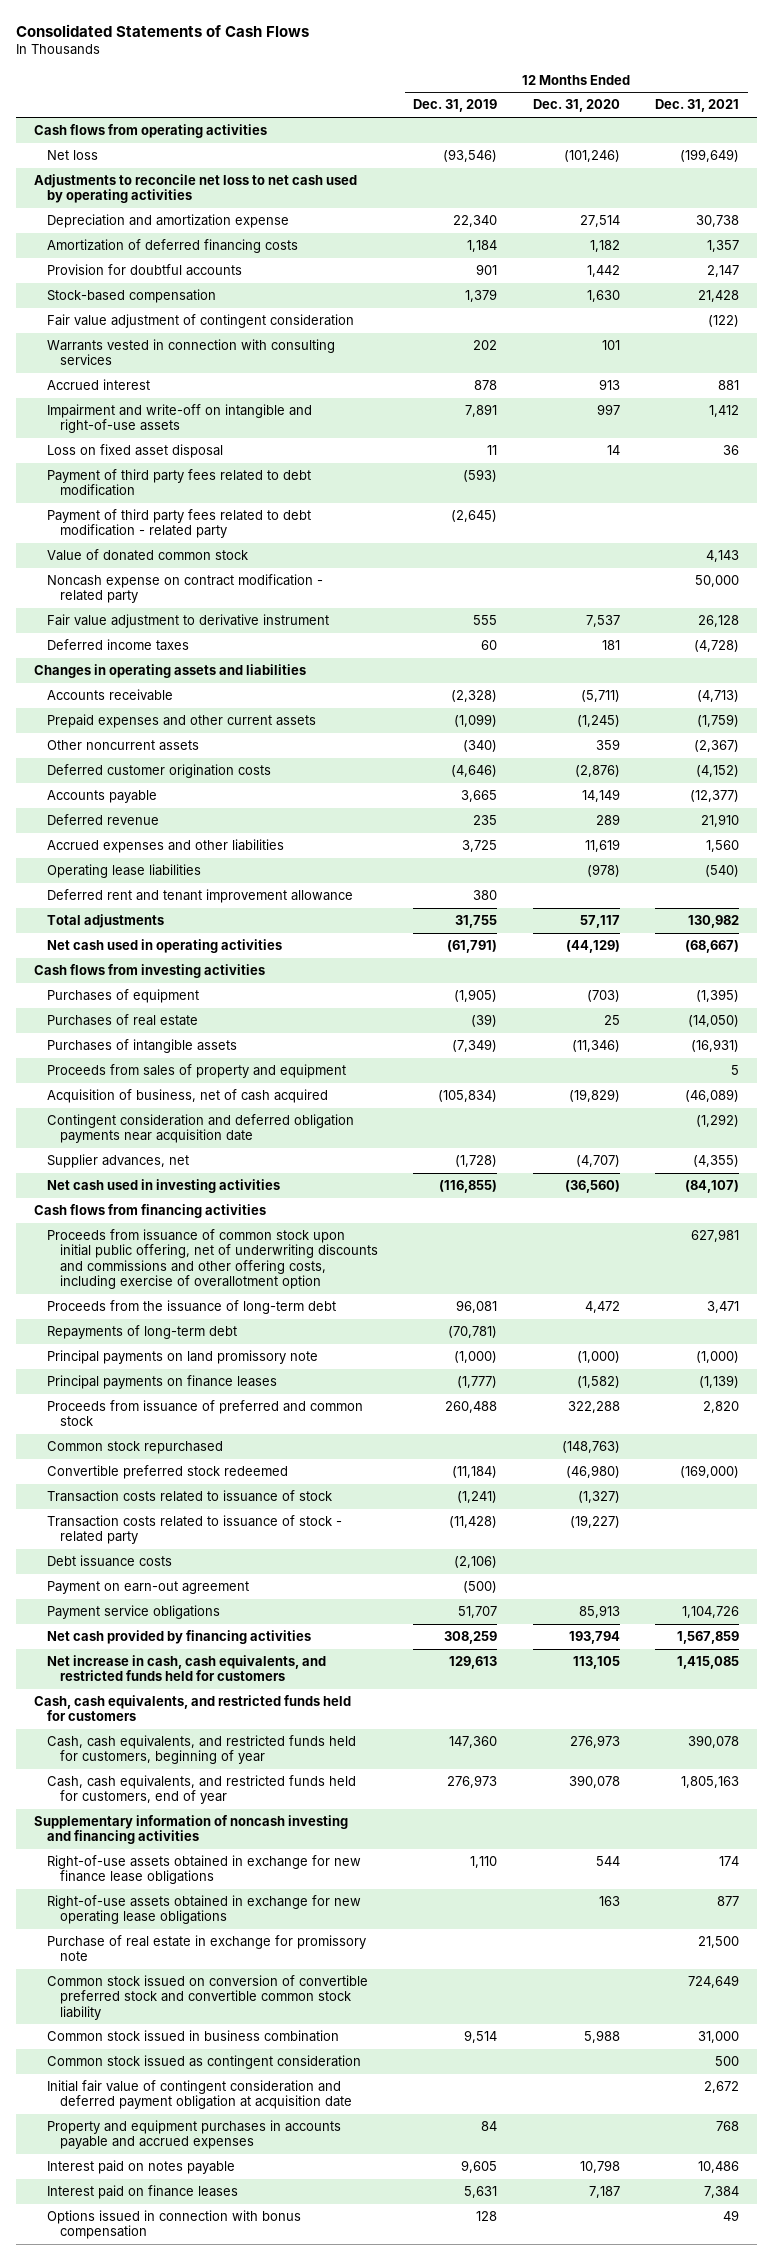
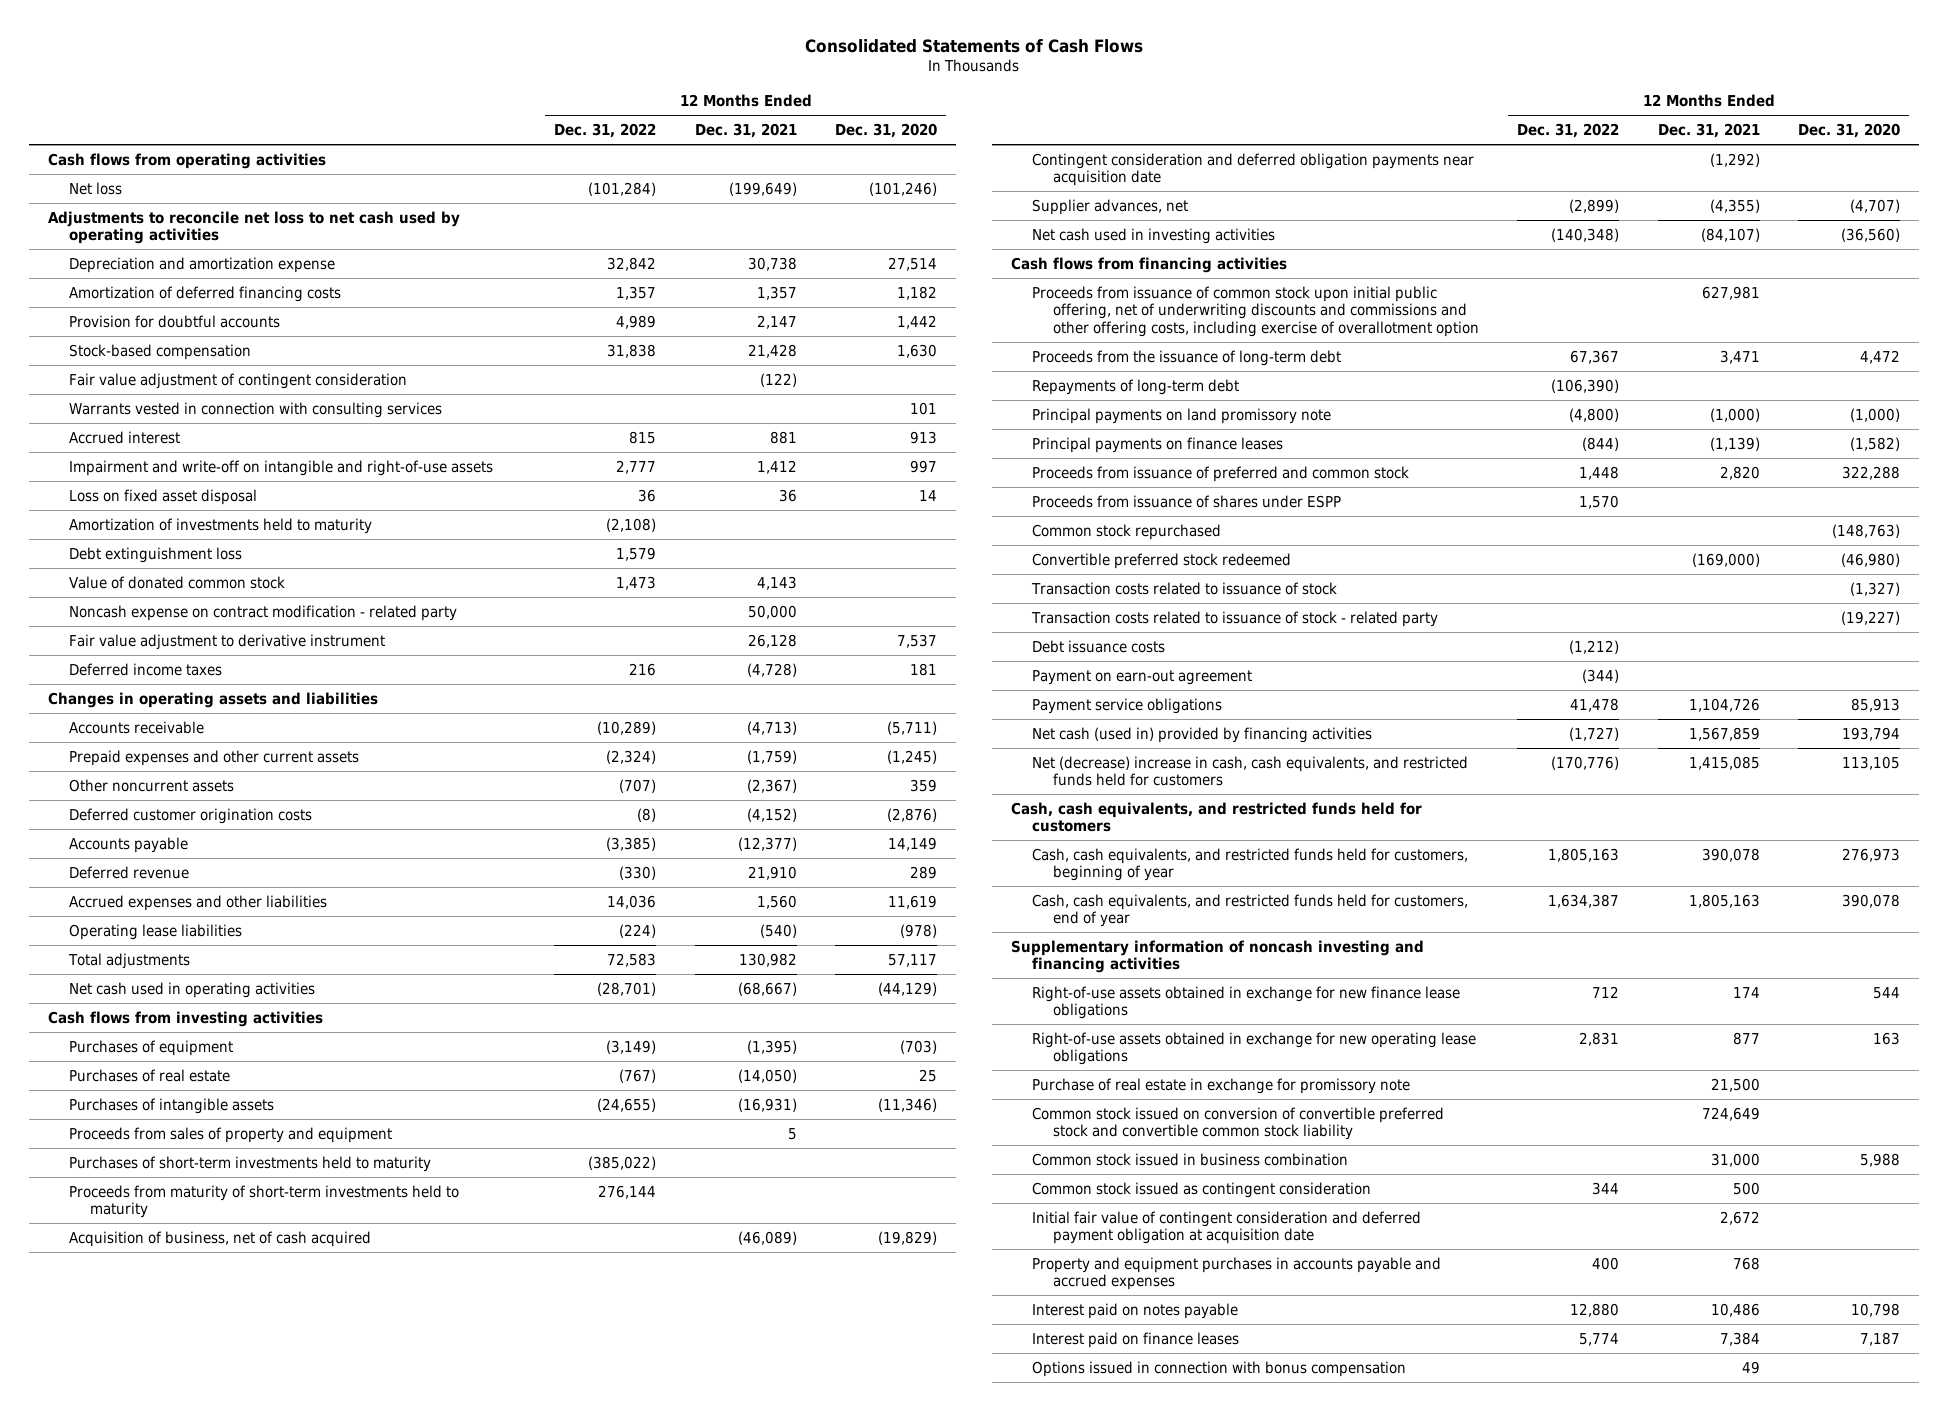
[413,99,498,113] Dec. 31, 2019 -> none
none -> [554,122,657,138] Dec. 31, 2022
[46,469,311,497] Payment of third party fees related to debt modification -> none
[46,509,311,539] Payment of third party fees related to debt modification - related party -> none
none -> [69,517,373,534] Amortization of investments held to maturity
none -> [69,546,243,563] Debt extinguishment loss
[46,889,353,904] Deferred rent and tenant improvement allowance -> none
none -> [69,1155,432,1172] Purchases of short-term investments held to maturity
none -> [69,1184,460,1219] Proceeds from maturity of short-term investments held to maturity
none -> [1032,494,1342,508] Proceeds from issuance of shares under ESPP
[46,1630,311,1645] Net cash provided by financing activities -> [1032,726,1373,743] Net cash (used in) provided by financing activities
[46,1655,326,1682] Net increase in cash, cash equivalents, and restricted funds held for customers -> [1032,755,1469,787] Net (decrease) increase in cash, cash equivalents, and restricted funds held for customers

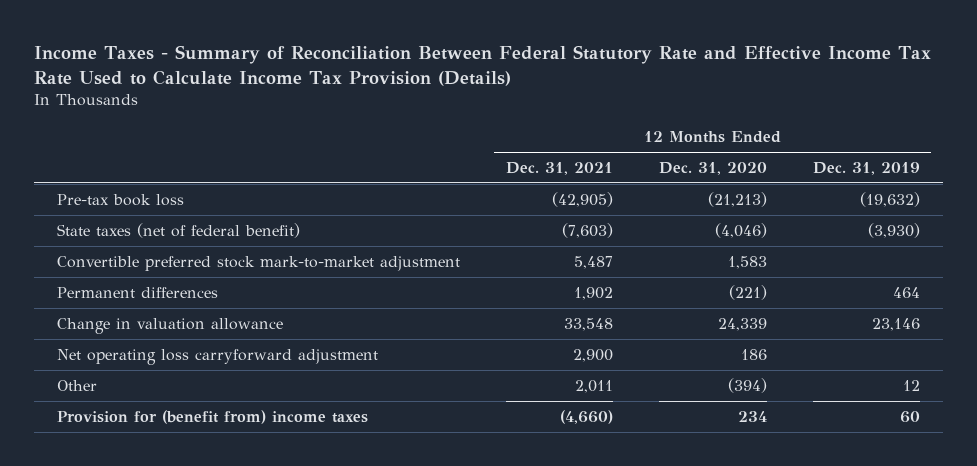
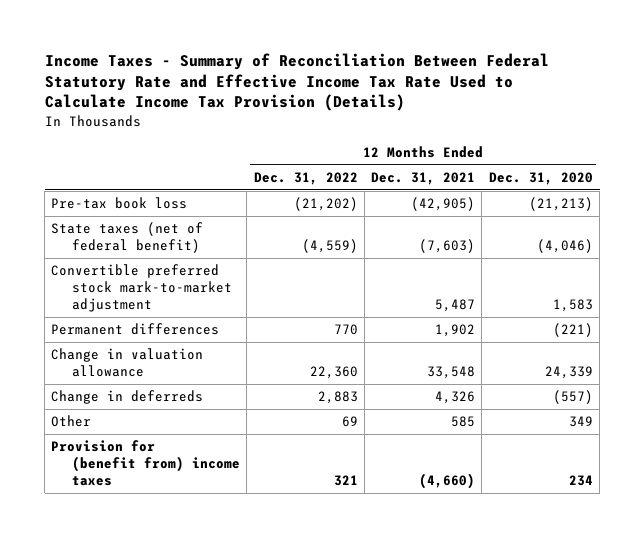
[812,161,920,175] Dec. 31, 2019 -> none
none -> [253,171,358,185] Dec. 31, 2022
[56,348,378,365] Net operating loss carryforward adjustment -> none
none -> [51,390,204,405] Change in deferreds
[574,379,613,393] 2,011 -> [451,416,476,428] 585
[727,377,767,393] (394) -> [568,416,593,428] 349

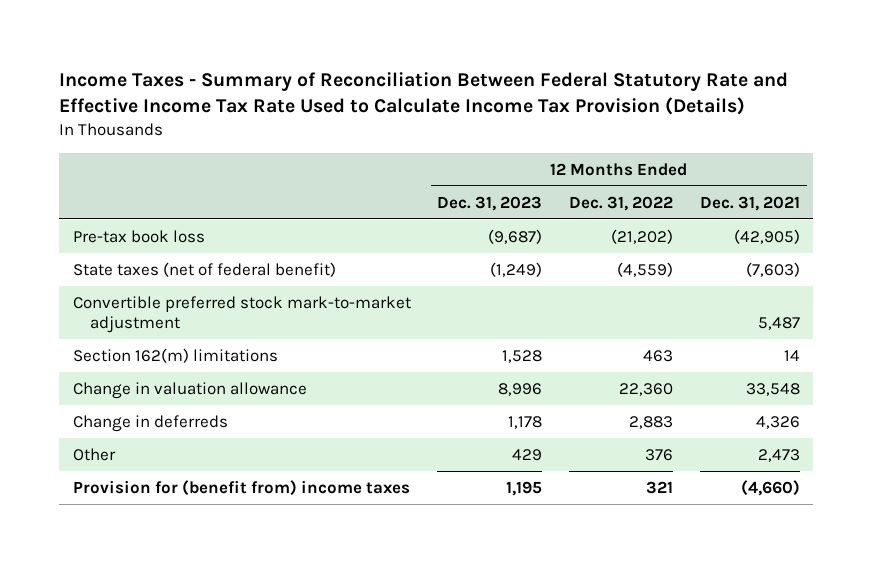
[488,171,593,185] Dec. 31, 2020 -> none
none -> [437,195,543,211] Dec. 31, 2023
[51,323,220,336] Permanent differences -> none
none -> [72,347,278,363] Section 162(m) limitations
[341,416,358,428] 69 -> [645,448,674,461] 376
[451,416,476,428] 585 -> [757,448,800,462] 2,473

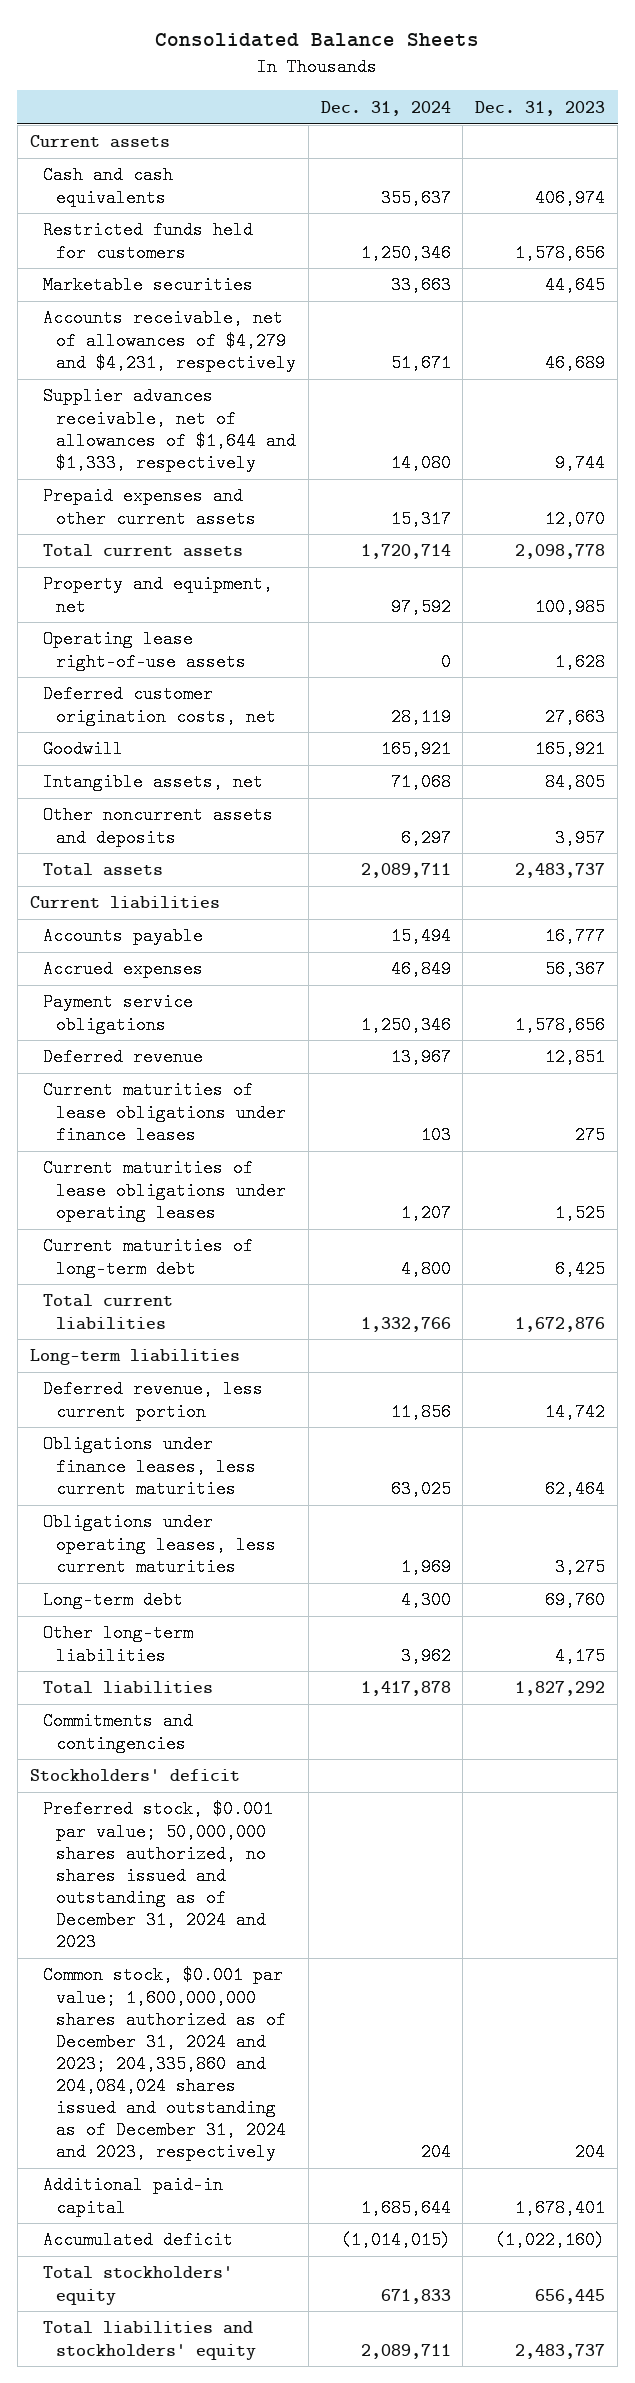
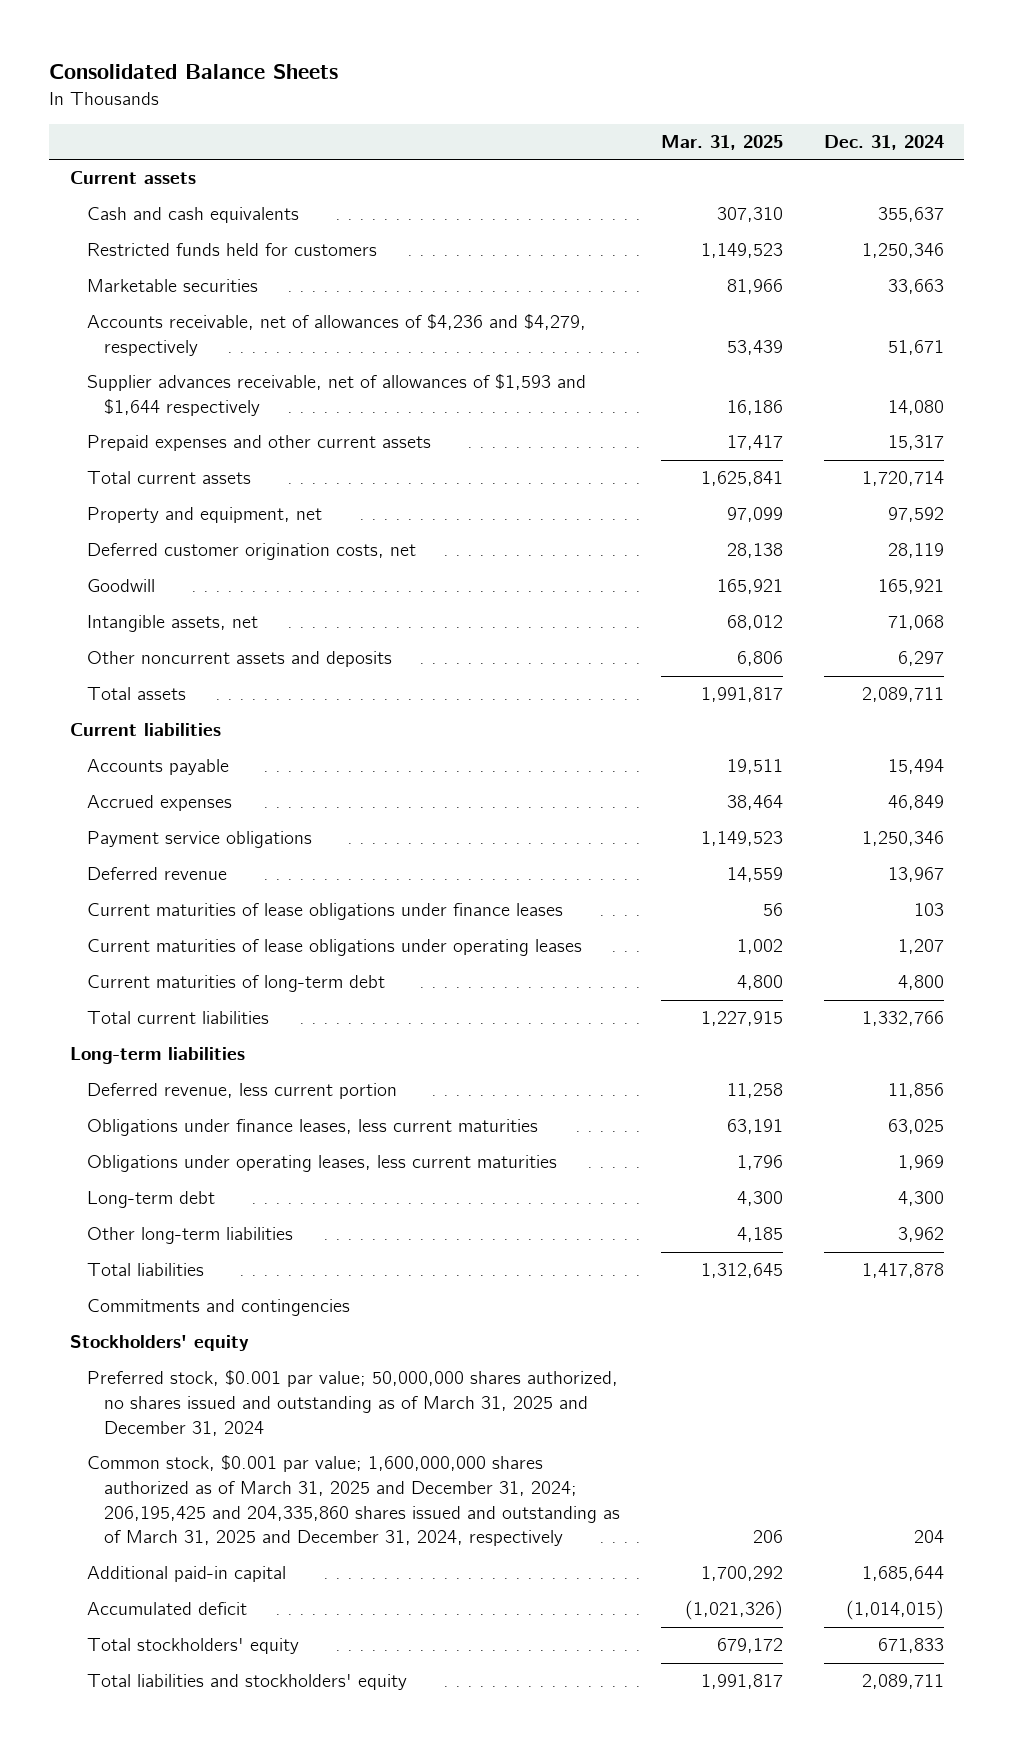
[475,100,606,116] Dec. 31, 2023 -> none
none -> [660,134,783,150] Mar. 31, 2025
[42,309,297,372] Accounts receivable, net of allowances of $4,279 and $4,231, respectively -> [87,314,587,356] Accounts receivable, net of allowances of $4,236 and $4,279, respectively
[42,387,297,472] Supplier advances receivable, net of allowances of $1,644 and $1,333, respectively -> [87,374,587,416] Supplier advances receivable, net of allowances of $1,593 and $1,644 respectively
[42,630,247,671] Operating lease right-of-use assets -> none
[29,1769,240,1782] Stockholders' deficit -> [69,1335,249,1352] Stockholders' equity
[42,1800,273,1952] Preferred stock, $0.001 par value; 50,000,000 shares authorized, no shares issued and outstanding as of December 31, 2024 and 2023 -> [87,1370,619,1436] Preferred stock, $0.001 par value; 50,000,000 shares authorized, no shares issued and outstanding as of March 31, 2025 and December 31, 2024
[42,1966,287,2162] Common stock, $0.001 par value; 1,600,000,000 shares authorized as of December 31, 2024 and 2023; 204,335,860 and 204,084,024 shares issued and outstanding as of December 31, 2024 and 2023, respectively -> [87,1455,621,1547] Common stock, $0.001 par value; 1,600,000,000 shares authorized as of March 31, 2025 and December 31, 2024; 206,195,425 and 204,335,860 shares issued and outstanding as of March 31, 2025 and December 31, 2024, respectively

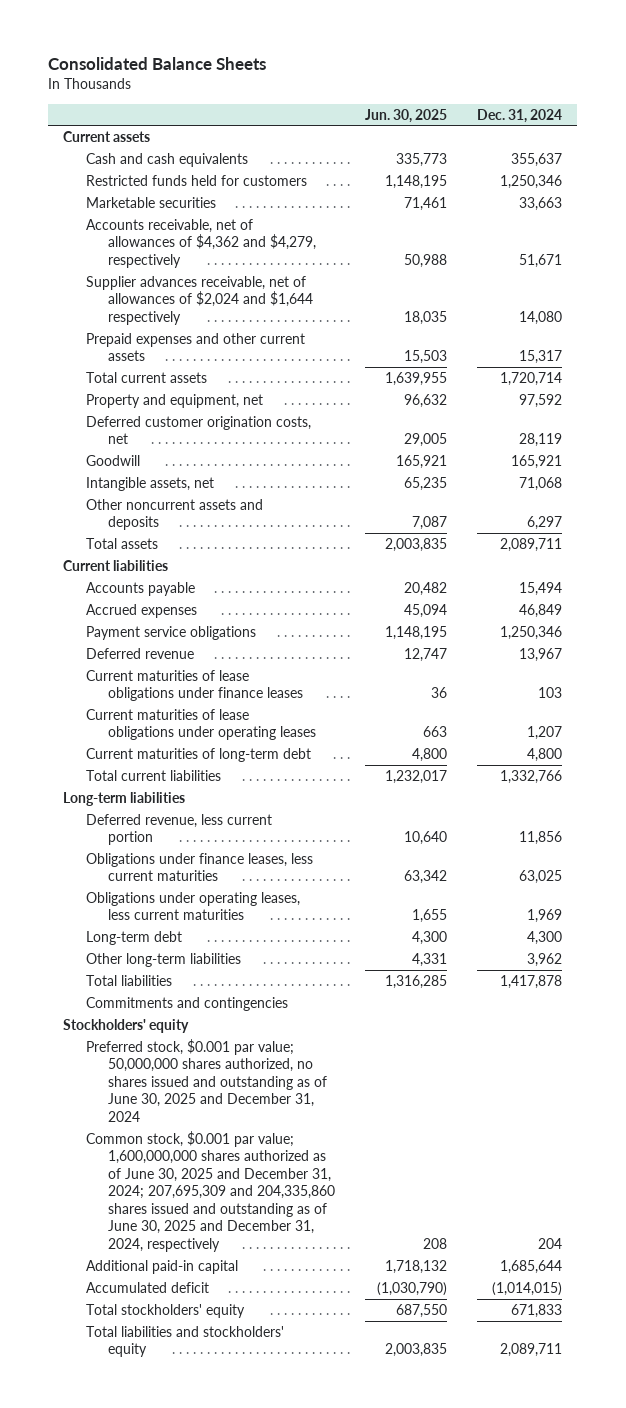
[660,134,783,150] Mar. 31, 2025 -> none
none -> [365,108,448,123] Jun. 30, 2025
[87,314,587,356] Accounts receivable, net of allowances of $4,236 and $4,279, respectively -> [85,218,317,268] Accounts receivable, net of allowances of $4,362 and $4,279, respectively
[87,374,587,416] Supplier advances receivable, net of allowances of $1,593 and $1,644 respectively -> [85,275,314,325] Supplier advances receivable, net of allowances of $2,024 and $1,644 respectively
[87,1370,619,1436] Preferred stock, $0.001 par value; 50,000,000 shares authorized, no shares issued and outstanding as of March 31, 2025 and December 31, 2024 -> [85,1038,328,1122] Preferred stock, $0.001 par value; 50,000,000 shares authorized, no shares issued and outstanding as of June 30, 2025 and December 31, 2024
[87,1455,621,1547] Common stock, $0.001 par value; 1,600,000,000 shares authorized as of March 31, 2025 and December 31, 2024; 206,195,425 and 204,335,860 shares issued and outstanding as of March 31, 2025 and December 31, 2024, respectively -> [85,1130,336,1252] Common stock, $0.001 par value; 1,600,000,000 shares authorized as of June 30, 2025 and December 31, 2024; 207,695,309 and 204,335,860 shares issued and outstanding as of June 30, 2025 and December 31, 2024, respectively

